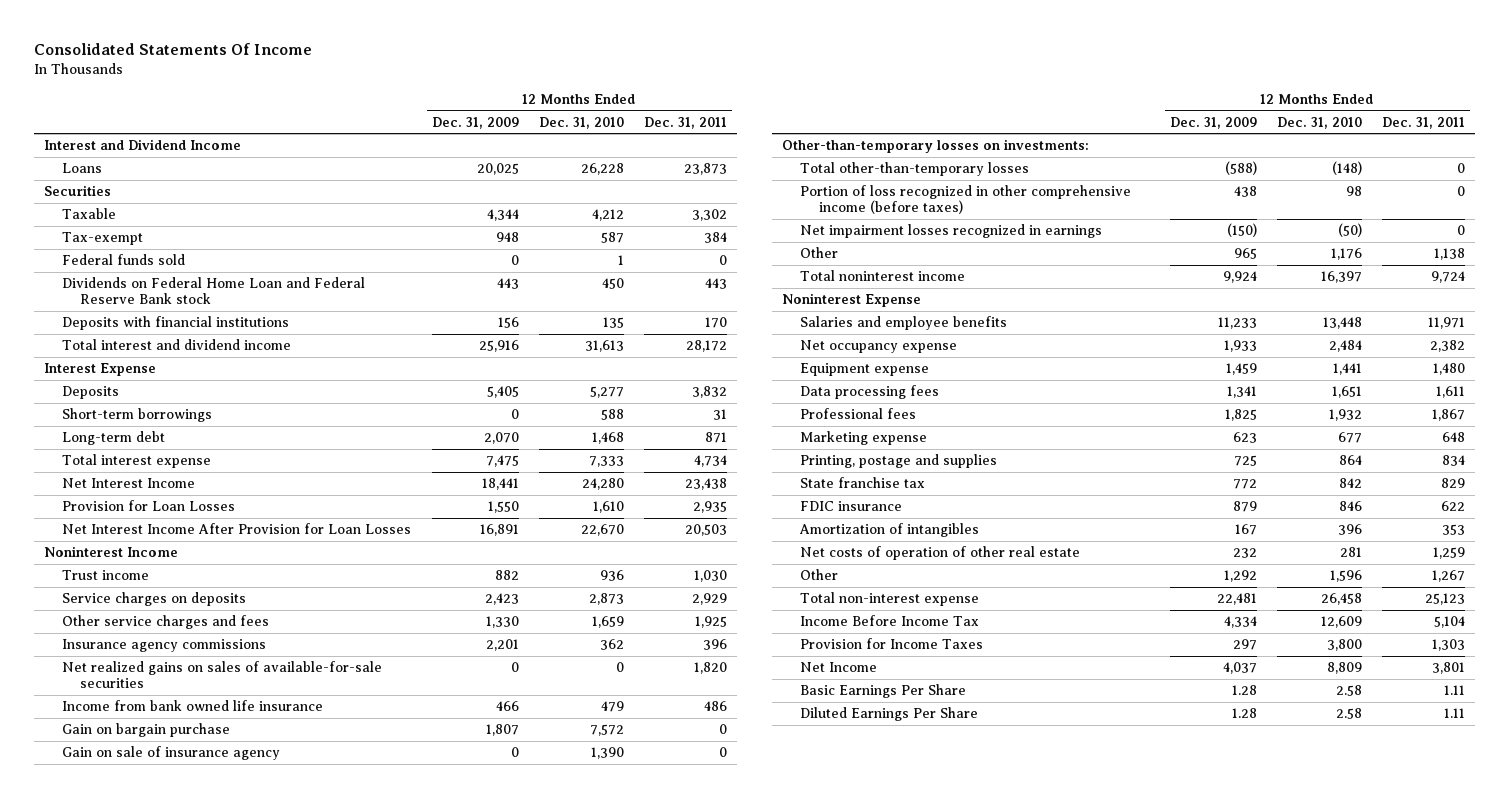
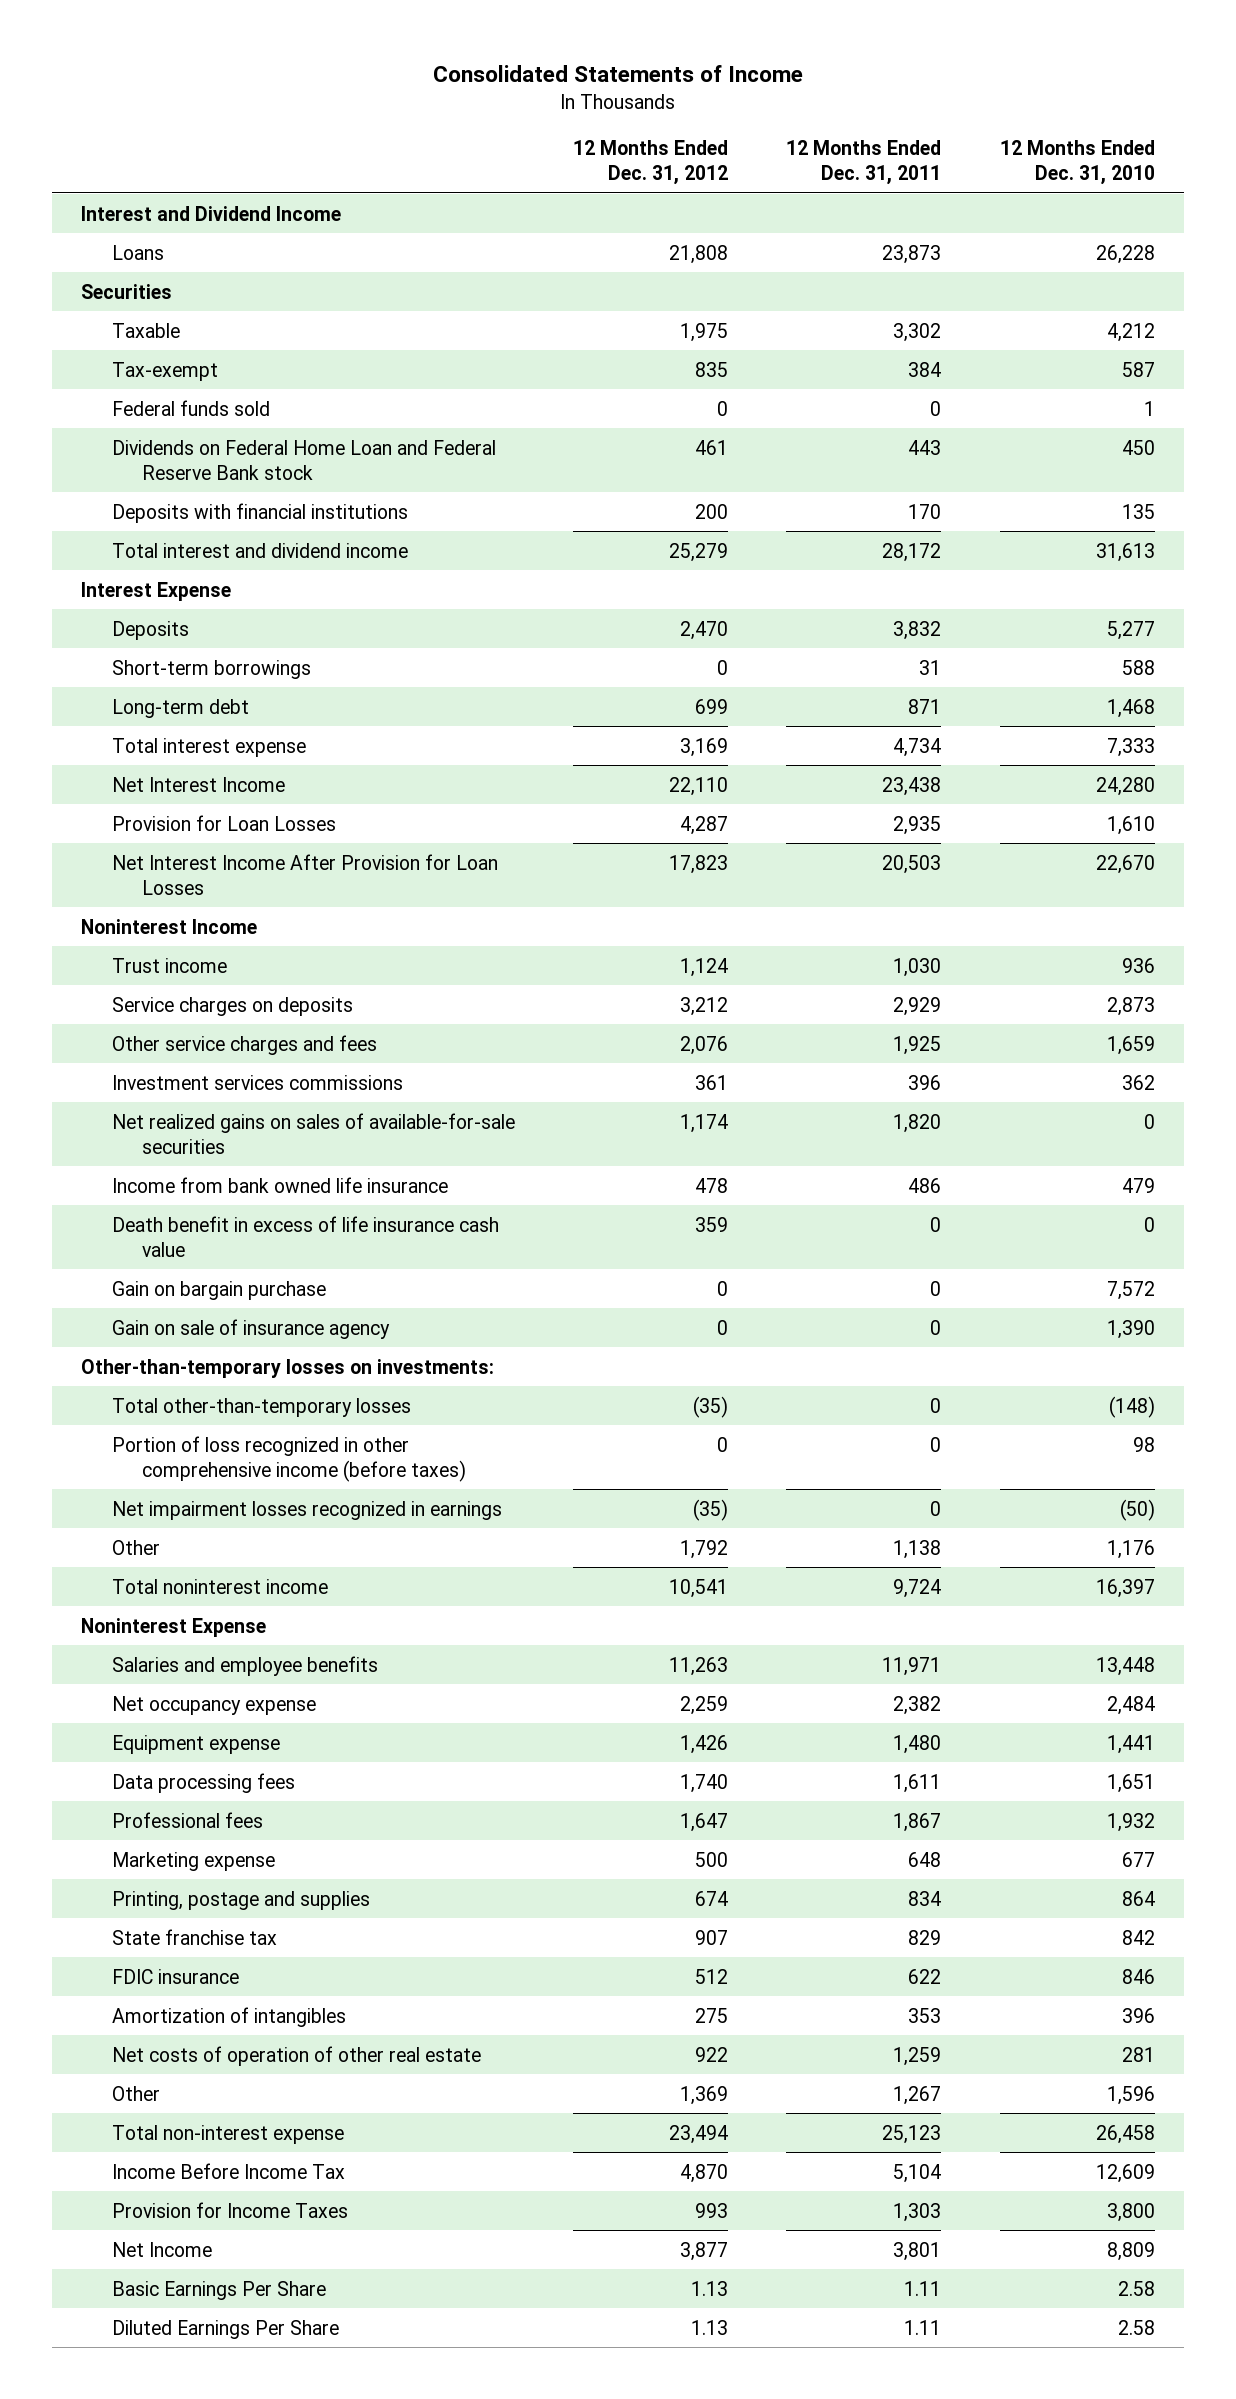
[33,43,312,56] Consolidated Statements Of Income -> [432,65,803,83] Consolidated Statements of Income
[431,116,519,129] Dec. 31, 2009 -> none
none -> [572,140,728,185] 12 Months Ended Dec. 31, 2012
[62,639,267,653] Insurance agency commissions -> [111,1074,403,1090] Investment services commissions
none -> [111,1215,499,1257] Death benefit in excess of life insurance cash value

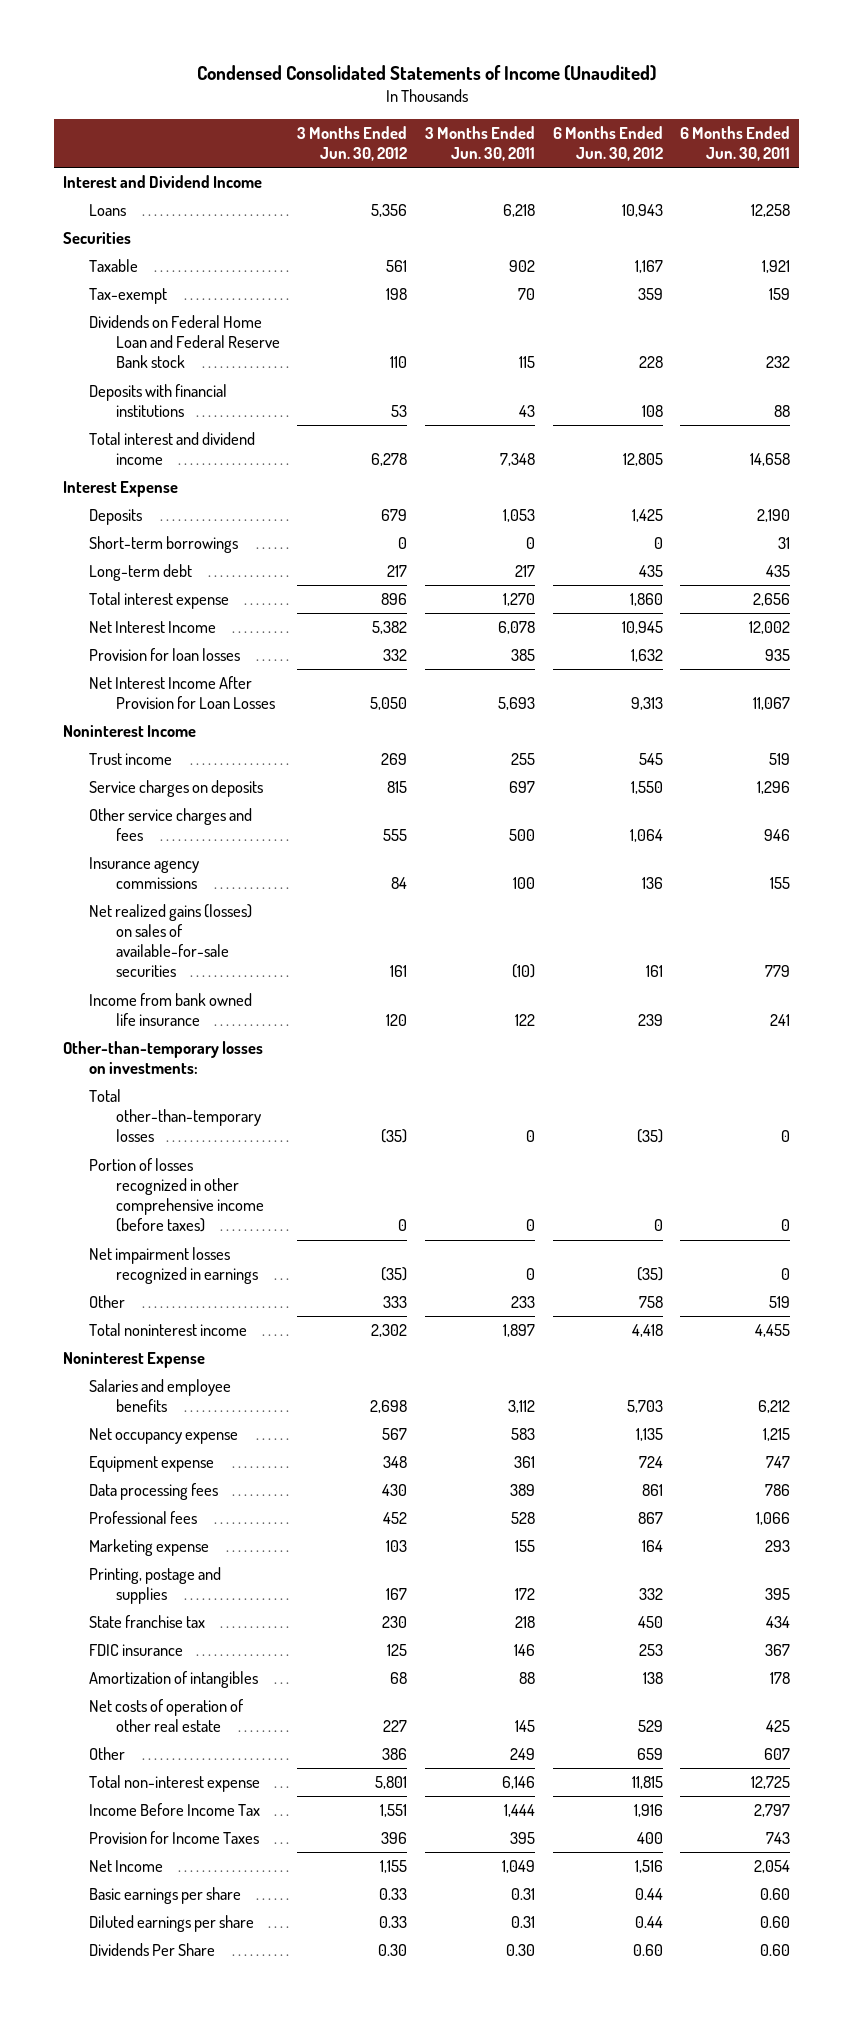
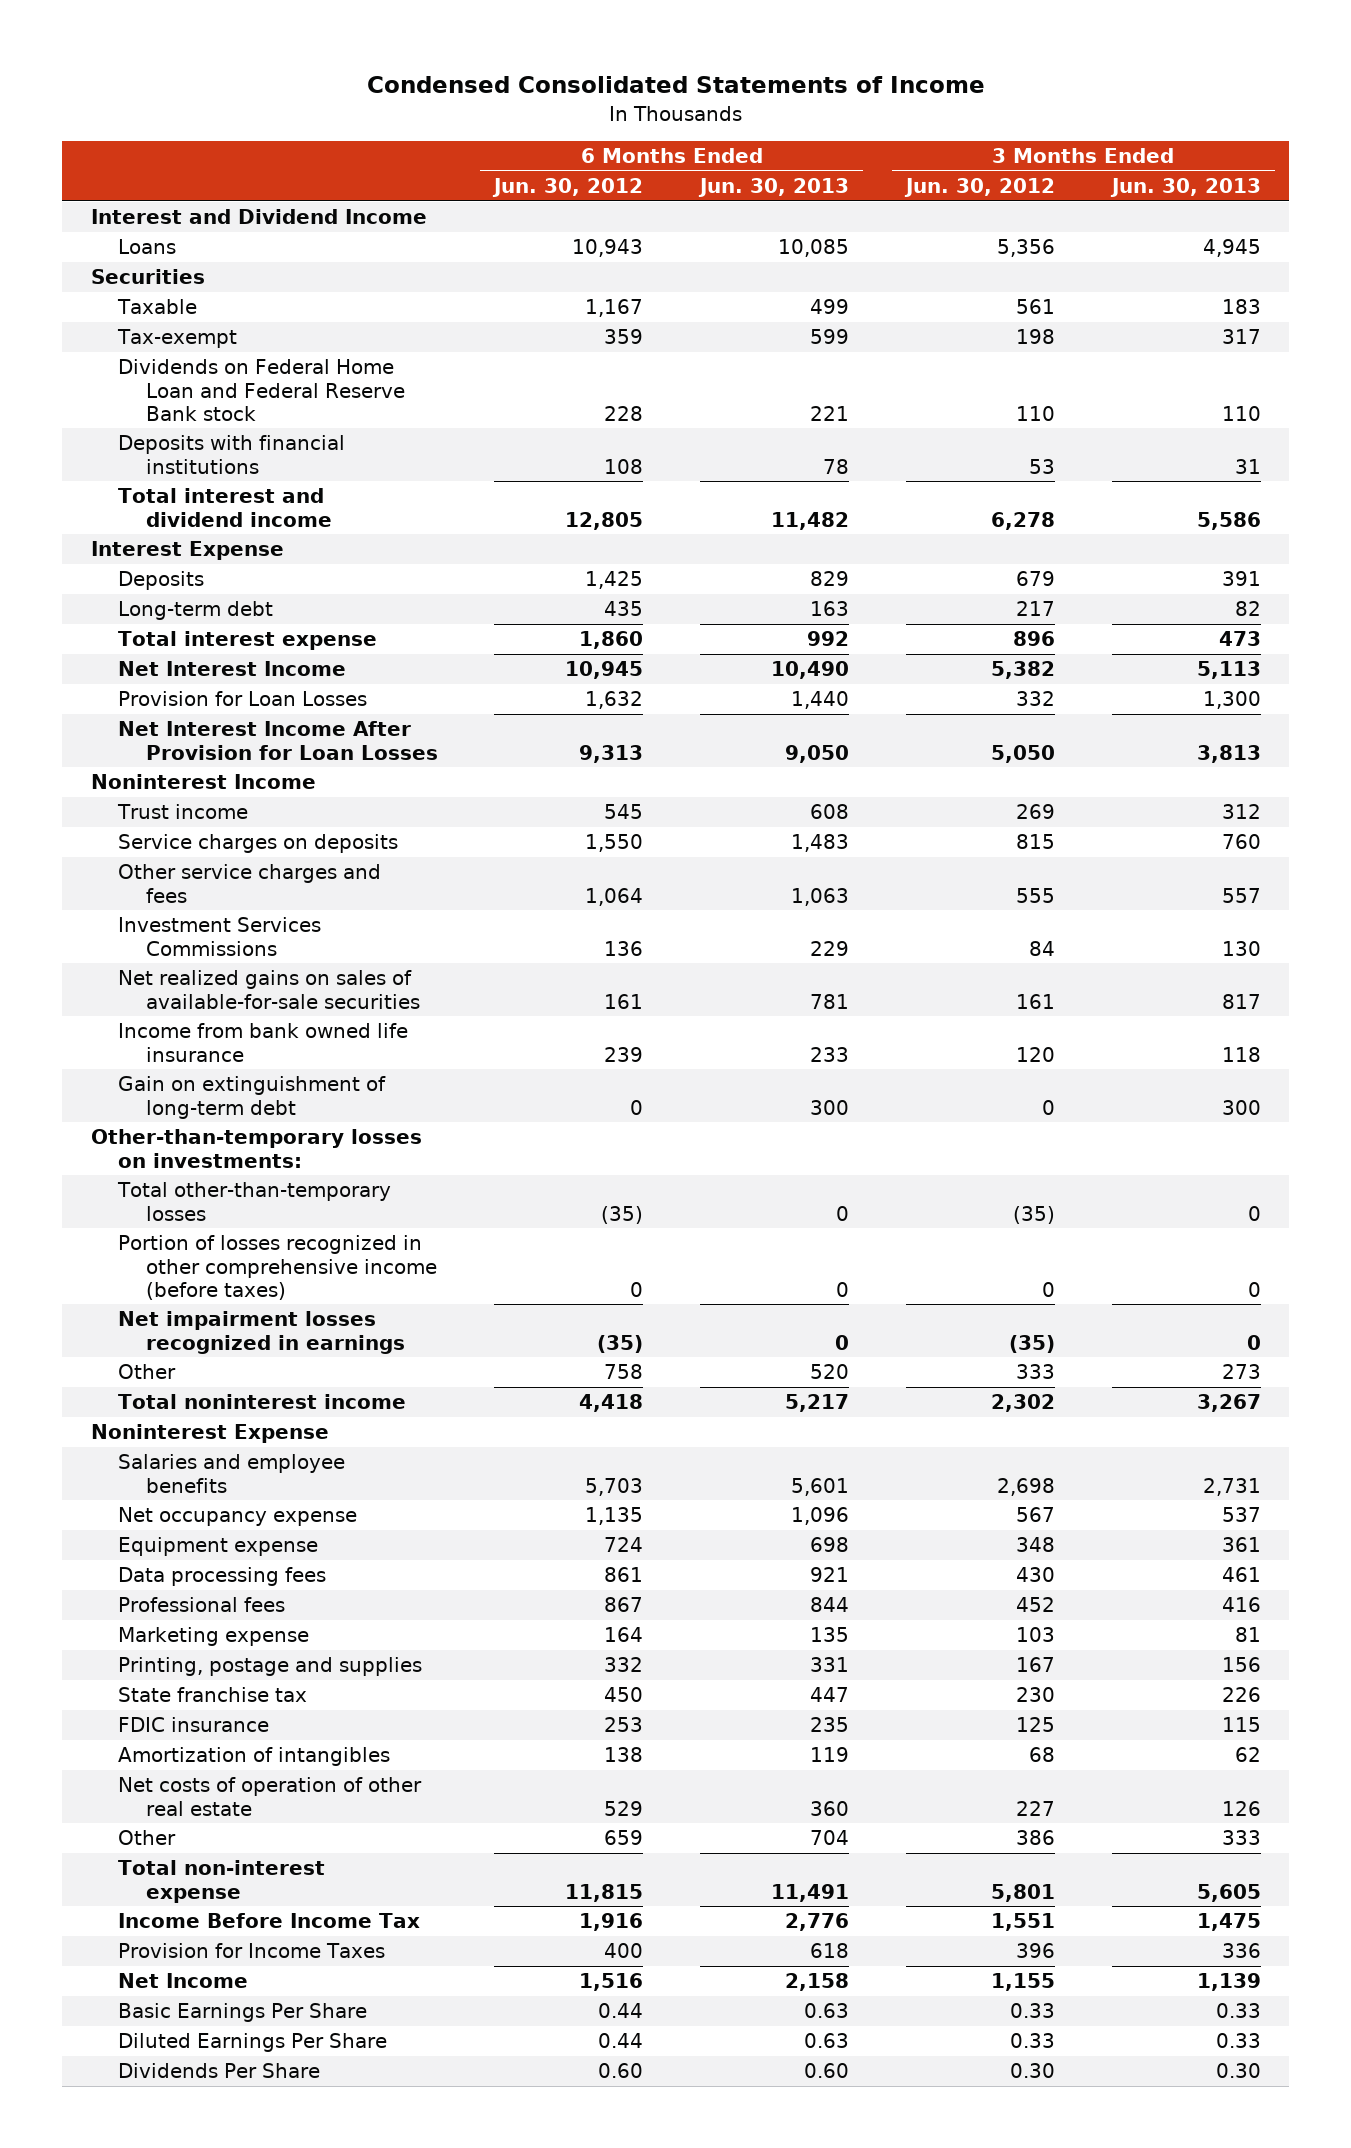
[196,64,656,81] Condensed Consolidated Statements of Income (Unaudited) -> [366,76,985,94] Condensed Consolidated Statements of Income
[425,126,536,162] 3 Months Ended Jun. 30, 2011 -> none
[680,126,791,162] 6 Months Ended Jun. 30, 2011 -> none
none -> [698,178,850,198] Jun. 30, 2013
none -> [1109,178,1261,198] Jun. 30, 2013
[89,536,239,554] Short-term borrowings -> none
[89,648,241,662] Provision for loan losses -> [118,691,368,707] Provision for Loan Losses
[89,857,200,890] Insurance agency commissions -> [118,917,322,956] Investment Services Commissions
[89,904,253,978] Net realized gains (losses) on sales of available-for-sale securities -> [118,970,420,1009] Net realized gains on sales of available-for-sale securities
none -> [118,1076,387,1119] Gain on extinguishment of long-term debt
[89,1887,242,1905] Basic earnings per share -> [118,2003,368,2023] Basic Earnings Per Share
[89,1915,255,1933] Diluted earnings per share -> [118,2033,388,2053] Diluted Earnings Per Share

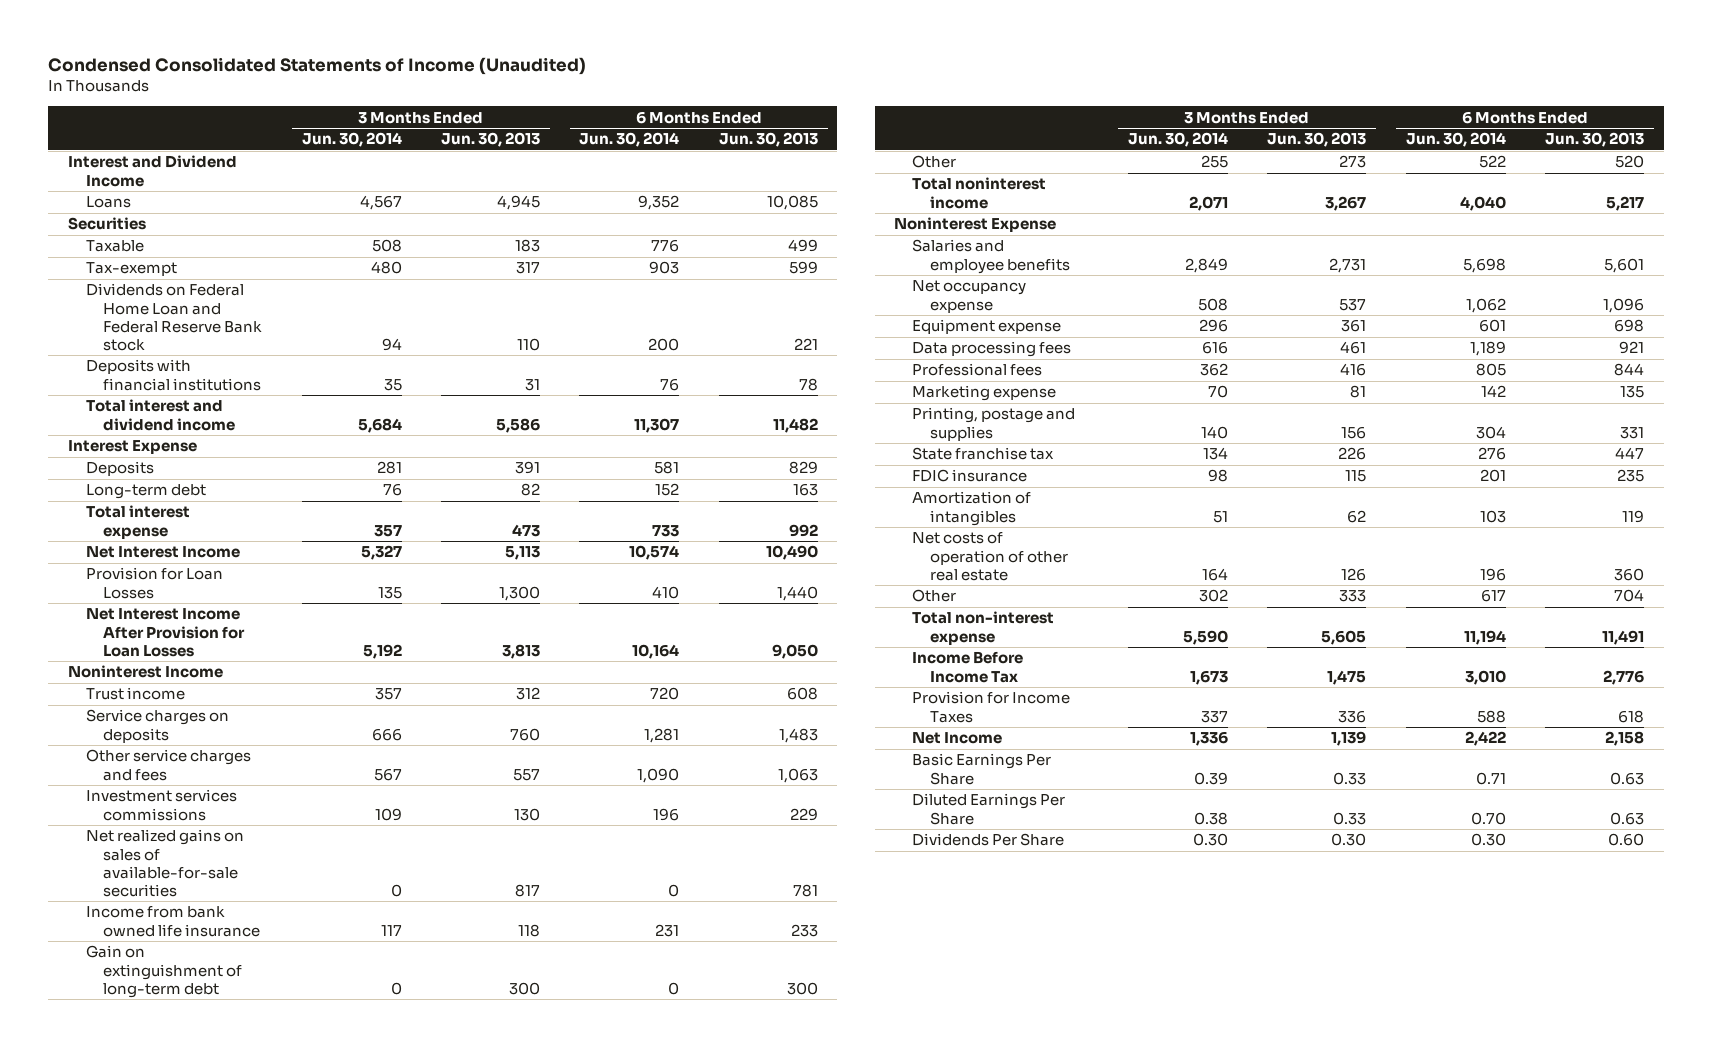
[366,76,985,94] Condensed Consolidated Statements of Income -> [48,57,587,76] Condensed Consolidated Statements of Income (Unaudited)
[492,178,644,198] Jun. 30, 2012 -> none
[904,178,1056,198] Jun. 30, 2012 -> none
none -> [301,132,402,148] Jun. 30, 2014
none -> [579,132,680,148] Jun. 30, 2014
[118,917,322,956] Investment Services Commissions -> [85,789,237,821] Investment services commissions
[90,1129,422,1168] Other-than-temporary losses on investments: -> none
[117,1182,392,1221] Total other-than-temporary losses -> none
[118,1235,437,1300] Portion of losses recognized in other comprehensive income (before taxes) -> none
[118,1311,405,1354] Net impairment losses recognized in earnings -> none

